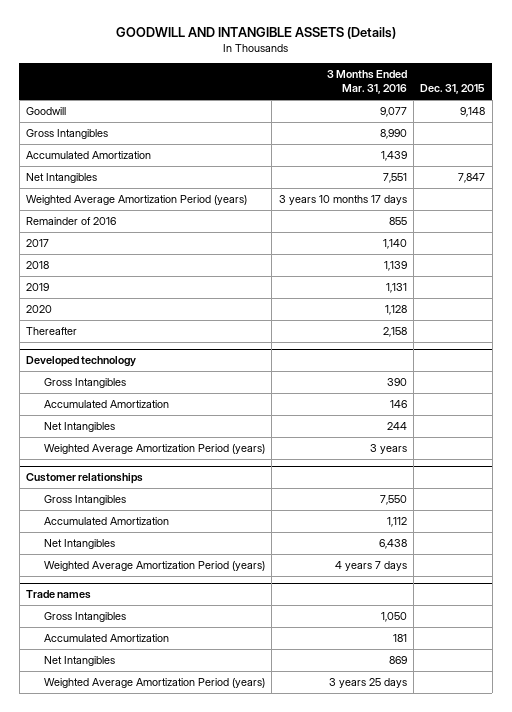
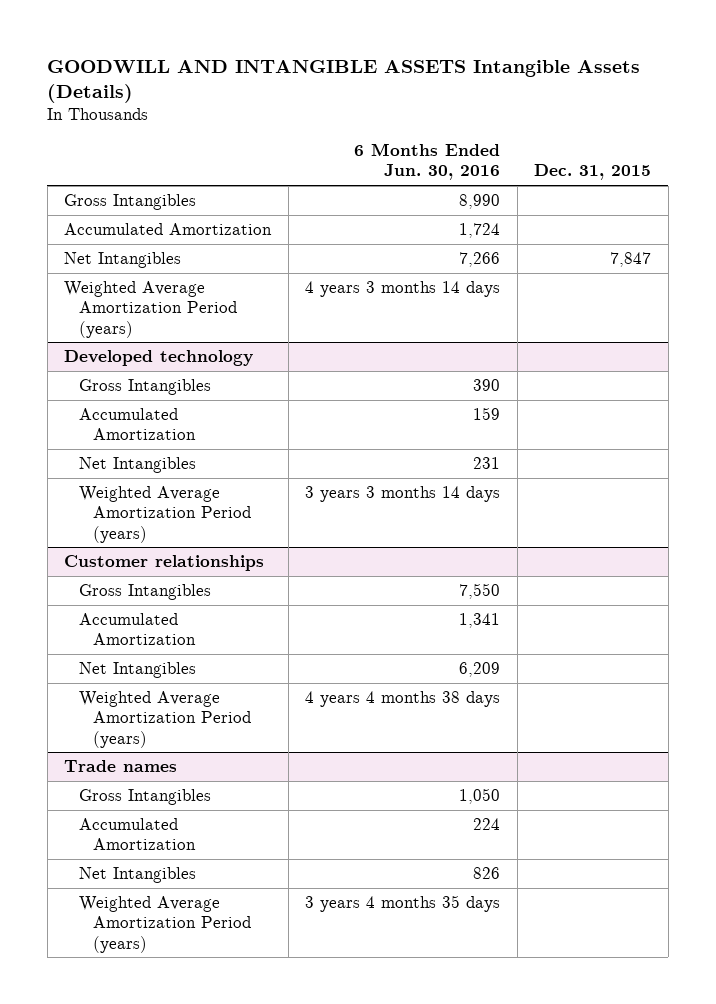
[115,26,396,39] GOODWILL AND INTANGIBLE ASSETS (Details) -> [47,59,641,103] GOODWILL AND INTANGIBLE ASSETS Intangible Assets (Details)
[326,69,407,95] 3 Months Ended Mar. 31, 2016 -> none
none -> [354,143,501,181] 6 Months Ended Jun. 30, 2016
[26,107,67,116] Goodwill -> none
[26,217,117,226] Remainder of 2016 -> none
[26,239,50,248] 2017 -> none
[26,261,50,270] 2018 -> none
[26,283,50,292] 2019 -> none
[26,305,53,314] 2020 -> none
[26,327,78,336] Thereafter -> none

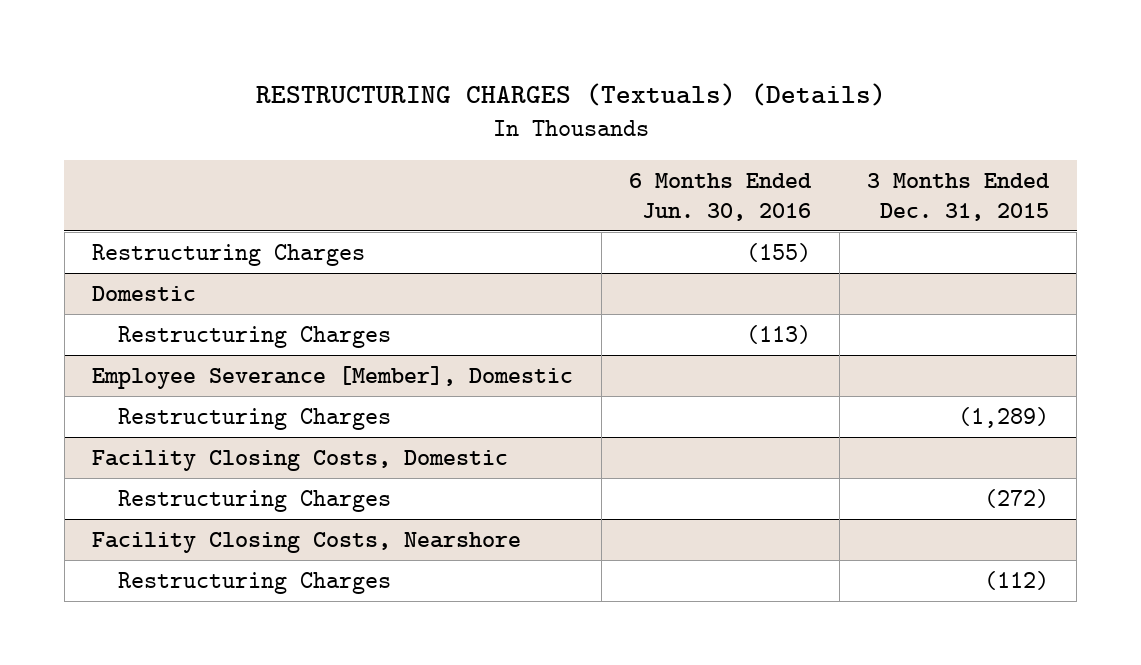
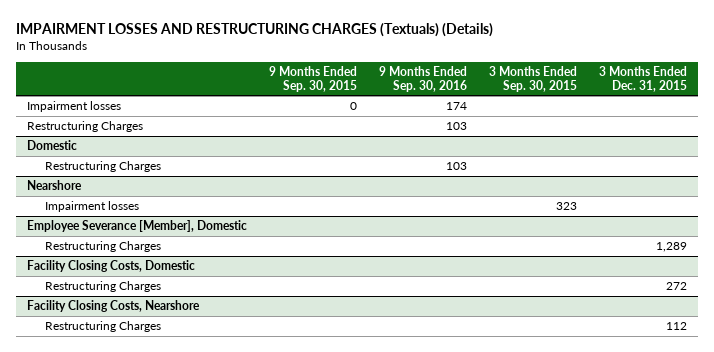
[255,82,886,106] RESTRUCTURING CHARGES (Textuals) (Details) -> [15,23,493,38] IMPAIRMENT LOSSES AND RESTRUCTURING CHARGES (Textuals) (Details)
[629,173,813,221] 6 Months Ended Jun. 30, 2016 -> none
none -> [268,65,357,92] 9 Months Ended Sep. 30, 2015
none -> [378,65,467,92] 9 Months Ended Sep. 30, 2016
none -> [488,65,577,92] 3 Months Ended Sep. 30, 2015
none -> [26,101,121,113] Impairment losses
none -> [26,180,82,191] Nearshore
none -> [45,201,140,213] Impairment losses
[958,406,1050,428] (1,289) -> [655,242,687,253] 1,289
[984,488,1050,508] (272) -> [665,282,687,291] 272
[984,570,1050,590] (112) -> [665,322,687,331] 112

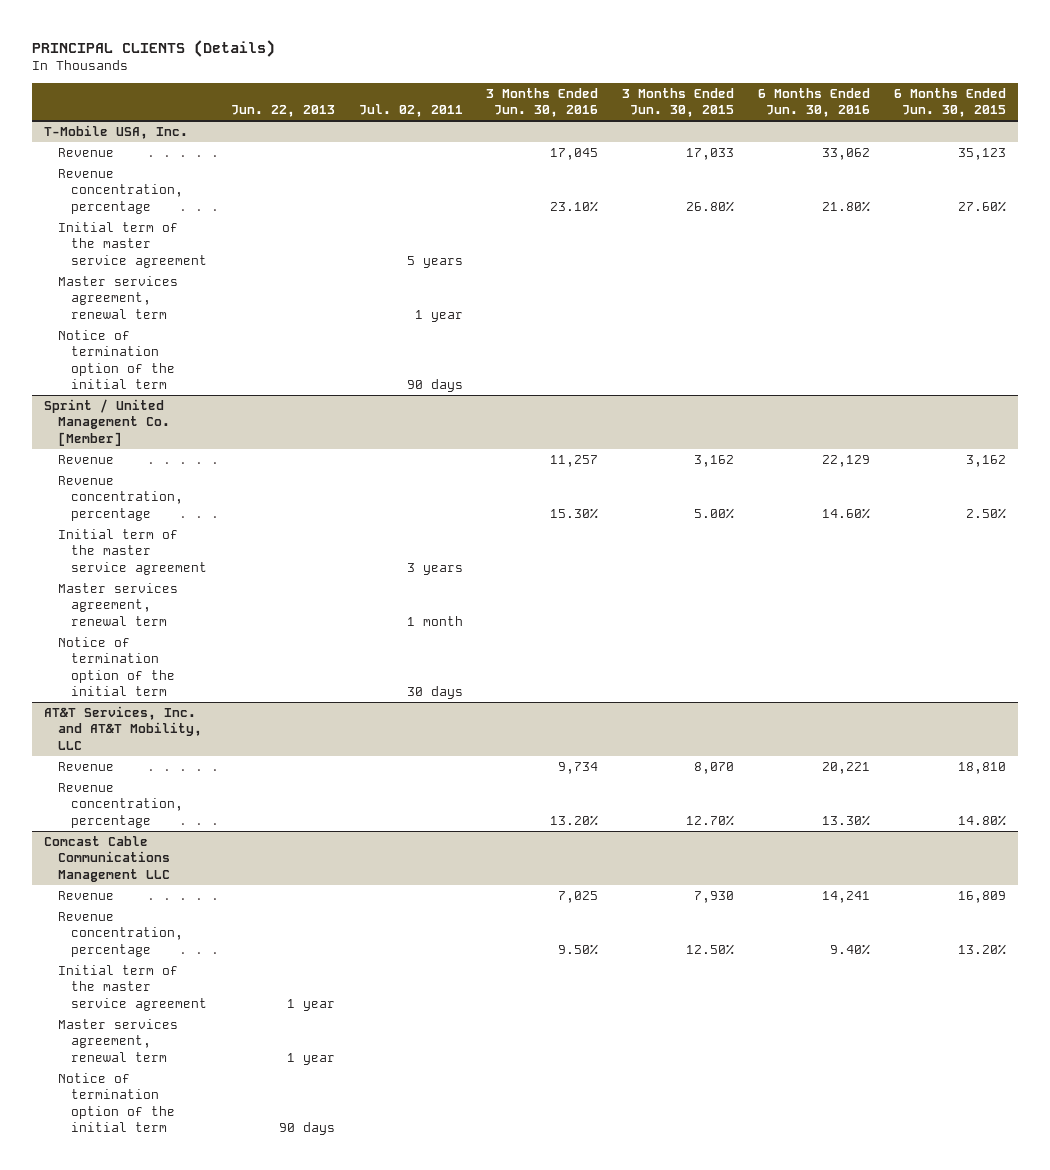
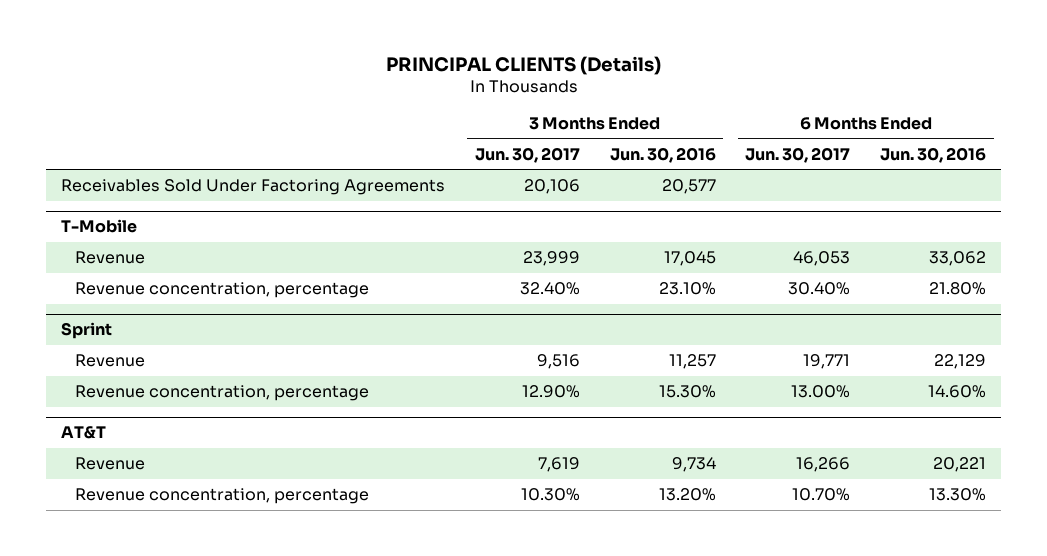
[230,105,335,118] Jun. 22, 2013 -> none
[358,104,463,118] Jul. 02, 2011 -> none
[622,87,735,118] 3 Months Ended Jun. 30, 2015 -> none
[893,87,1006,118] 6 Months Ended Jun. 30, 2015 -> none
none -> [474,146,580,163] Jun. 30, 2017
none -> [745,146,851,163] Jun. 30, 2017
none -> [60,179,445,196] Receivables Sold Under Factoring Agreements
[44,125,189,140] T-Mobile USA, Inc. -> [60,219,137,234] T-Mobile
[57,222,207,268] Initial term of the master service agreement -> none
[57,276,178,319] Master services agreement, renewal term -> none
[57,330,175,389] Notice of termination option of the initial term -> none
[44,399,170,446] Sprint / United Management Co. [Member] -> [60,322,112,340] Sprint
[57,529,207,575] Initial term of the master service agreement -> none
[57,583,178,626] Master services agreement, renewal term -> none
[57,637,175,696] Notice of termination option of the initial term -> none
[44,706,202,750] AT&T Services, Inc. and AT&T Mobility, LLC -> [60,426,106,440] AT&T
[44,836,170,882] Comcast Cable Communications Management LLC -> none
[57,891,114,901] Revenue -> none
[57,912,183,957] Revenue concentration, percentage -> none
[57,965,207,1011] Initial term of the master service agreement -> none
[57,1019,178,1062] Master services agreement, renewal term -> none
[57,1073,175,1132] Notice of termination option of the initial term -> none

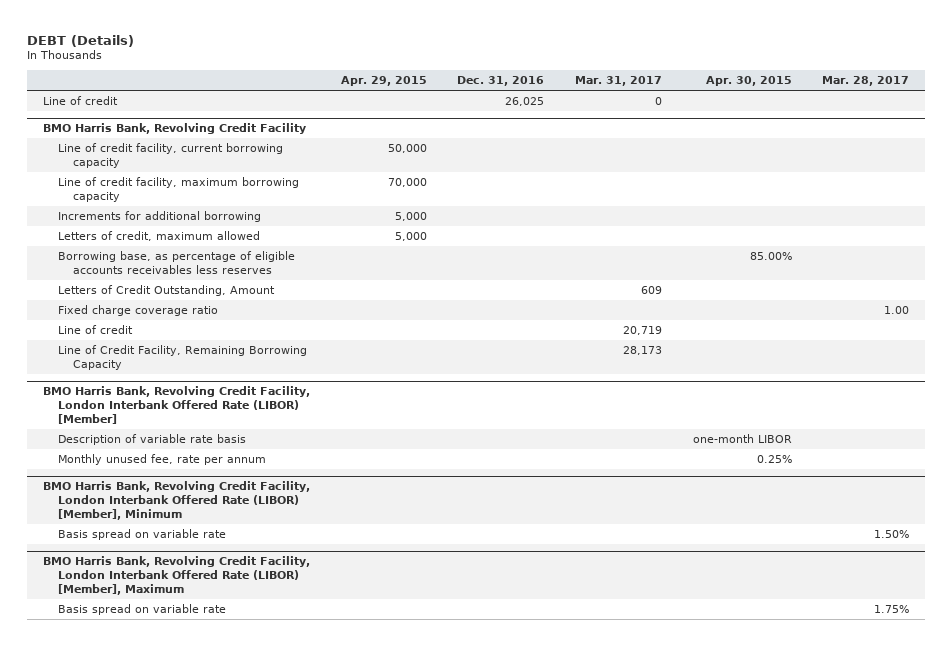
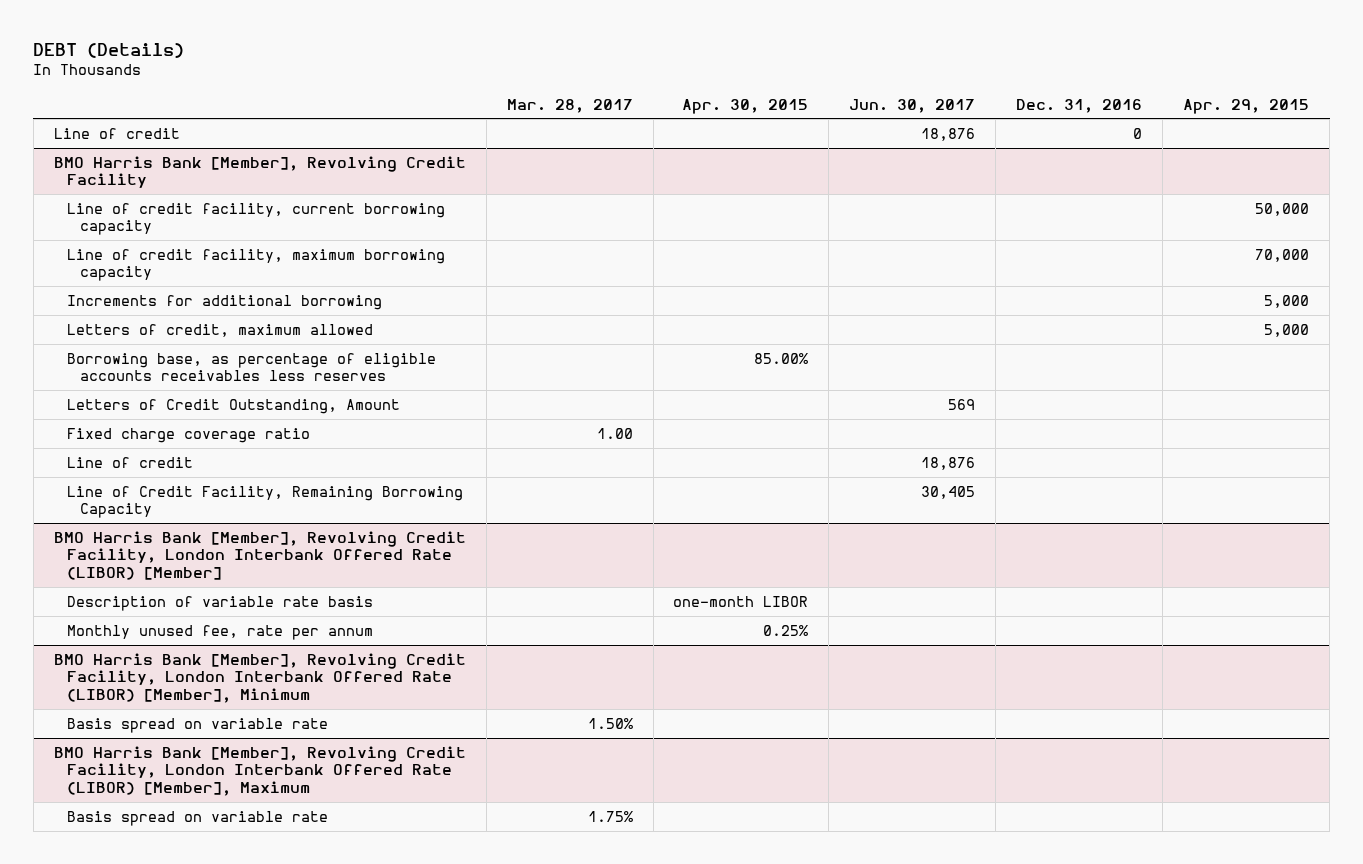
[574,76,662,87] Mar. 31, 2017 -> none
none -> [849,98,976,113] Jun. 30, 2017
[505,96,545,106] 26,025 -> [1133,127,1143,139] 0
[42,122,306,134] BMO Harris Bank, Revolving Credit Facility -> [53,155,466,189] BMO Harris Bank [Member], Revolving Credit Facility
[42,385,310,424] BMO Harris Bank, Revolving Credit Facility, London Interbank Offered Rate (LIBOR) [Member] -> [53,530,466,581] BMO Harris Bank [Member], Revolving Credit Facility, London Interbank Offered Rate (LIBOR) [Member]
[42,480,310,520] BMO Harris Bank, Revolving Credit Facility, London Interbank Offered Rate (LIBOR) [Member], Minimum -> [53,652,466,704] BMO Harris Bank [Member], Revolving Credit Facility, London Interbank Offered Rate (LIBOR) [Member], Minimum
[42,555,310,595] BMO Harris Bank, Revolving Credit Facility, London Interbank Offered Rate (LIBOR) [Member], Maximum -> [53,745,466,797] BMO Harris Bank [Member], Revolving Credit Facility, London Interbank Offered Rate (LIBOR) [Member], Maximum

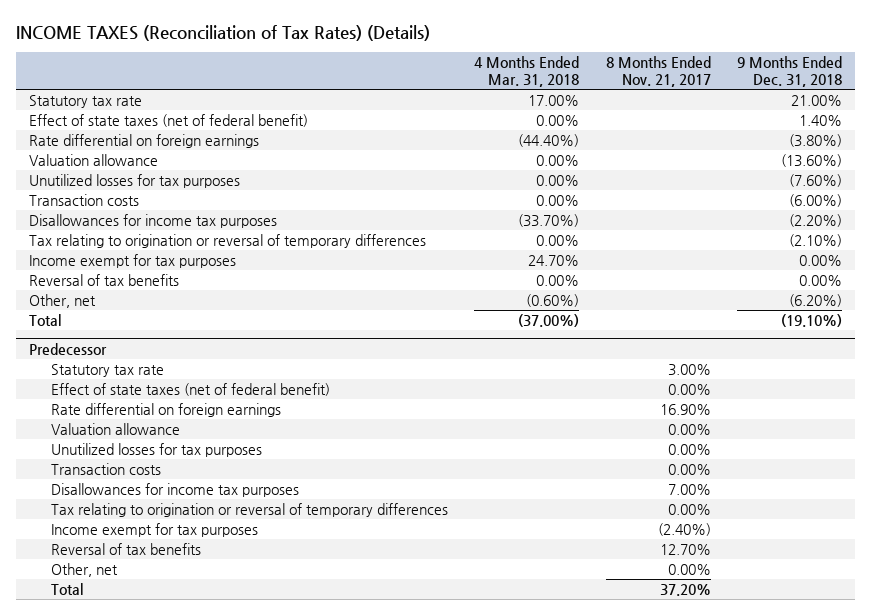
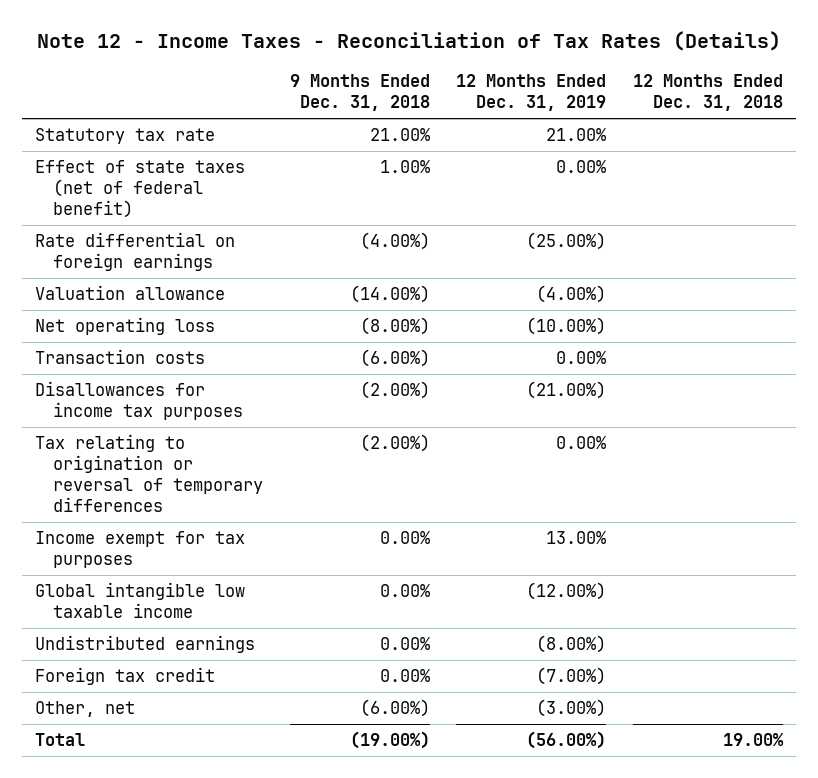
[15,24,430,41] INCOME TAXES (Reconciliation of Tax Rates) (Details) -> [36,31,781,52] Note 12 - Income Taxes - Reconciliation of Tax Rates (Details)
[474,56,580,88] 4 Months Ended Mar. 31, 2018 -> none
[605,56,711,88] 8 Months Ended Nov. 21, 2017 -> none
none -> [456,74,607,112] 12 Months Ended Dec. 31, 2019
none -> [632,74,783,112] 12 Months Ended Dec. 31, 2018
[29,174,241,189] Unutilized losses for tax purposes -> none
[799,115,843,127] 1.40% -> [379,160,430,174] 1.00%
[789,134,843,148] (3.80%) -> [359,232,430,251] (4.00%)
[781,154,843,168] (13.60%) -> [349,285,430,304] (14.00%)
none -> [35,317,216,336] Net operating loss
[789,214,843,228] (2.20%) -> [359,381,430,400] (2.00%)
[789,234,843,248] (2.10%) -> [359,434,430,453] (2.00%)
[29,274,180,287] Reversal of tax benefits -> none
[29,342,108,355] Predecessor -> none
[50,364,164,378] Statutory tax rate -> none
[50,383,330,397] Effect of state taxes (net of federal benefit) -> none
[50,403,281,418] Rate differential on foreign earnings -> none
[50,423,180,436] Valuation allowance -> none
[50,443,262,458] Unutilized losses for tax purposes -> none
[50,463,161,476] Transaction costs -> none
[50,483,299,498] Disallowances for income tax purposes -> none
[50,503,448,518] Tax relating to origination or reversal of temporary differences -> none
[50,523,258,538] Income exempt for tax purposes -> none
[50,543,201,556] Reversal of tax benefits -> none
[50,563,118,578] Other, net -> none
[50,583,83,596] Total -> none
none -> [35,582,246,619] Global intangible low taxable income
none -> [35,635,256,654] Undistributed earnings
none -> [35,667,216,686] Foreign tax credit
[789,294,843,308] (6.20%) -> [359,699,430,718] (6.00%)
[781,314,843,328] (19.10%) -> [349,731,430,750] (19.00%)

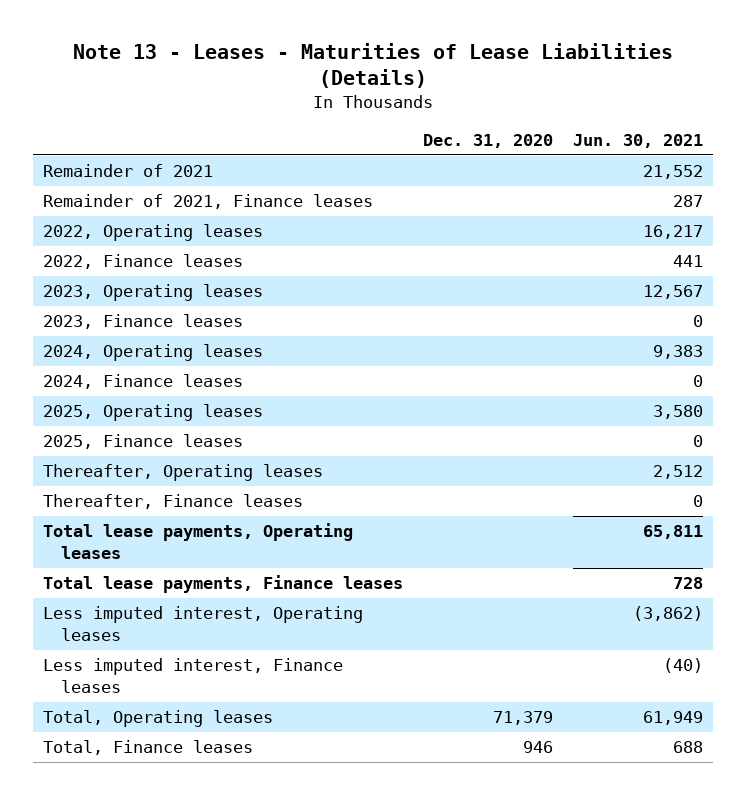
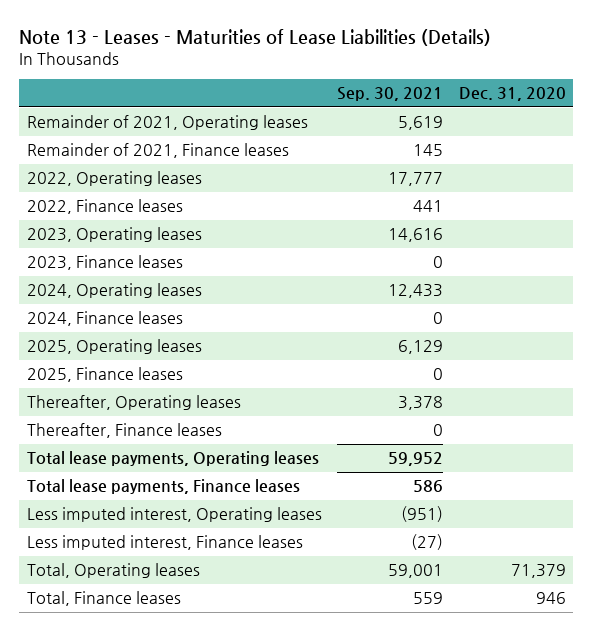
[572,133,703,148] Jun. 30, 2021 -> none
none -> [337,87,444,102] Sep. 30, 2021
[42,164,213,178] Remainder of 2021 -> [26,115,308,131] Remainder of 2021, Operating leases

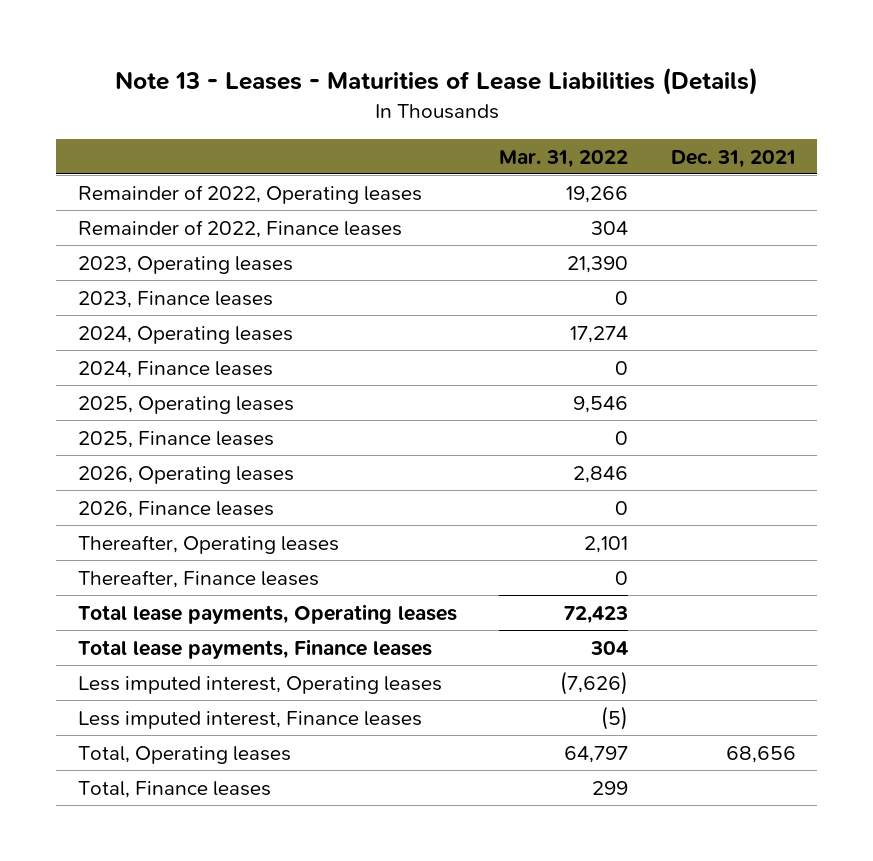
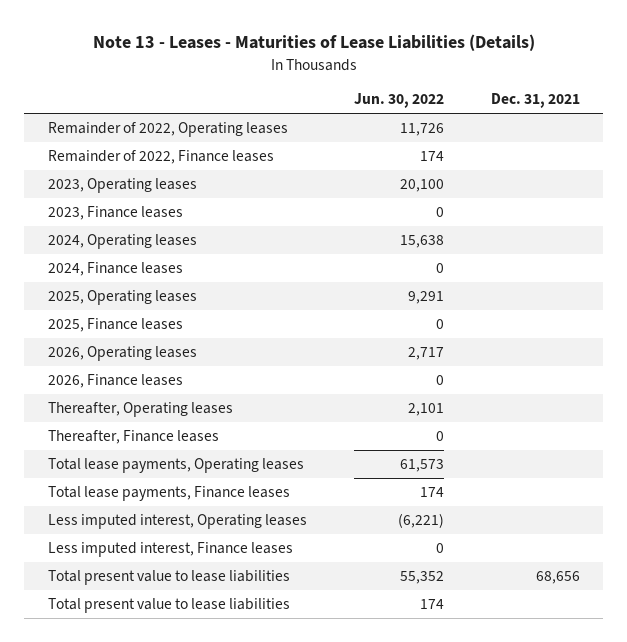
[499,149,629,168] Mar. 31, 2022 -> none
none -> [353,93,444,109] Jun. 30, 2022
[77,745,291,764] Total, Operating leases -> [47,570,290,586] Total present value to lease liabilities
[77,780,271,798] Total, Finance leases -> [47,598,290,614] Total present value to lease liabilities

